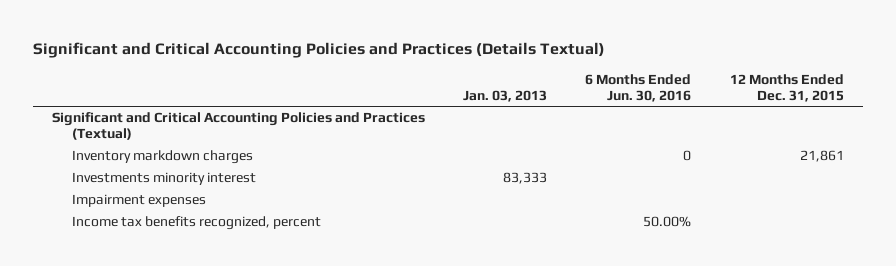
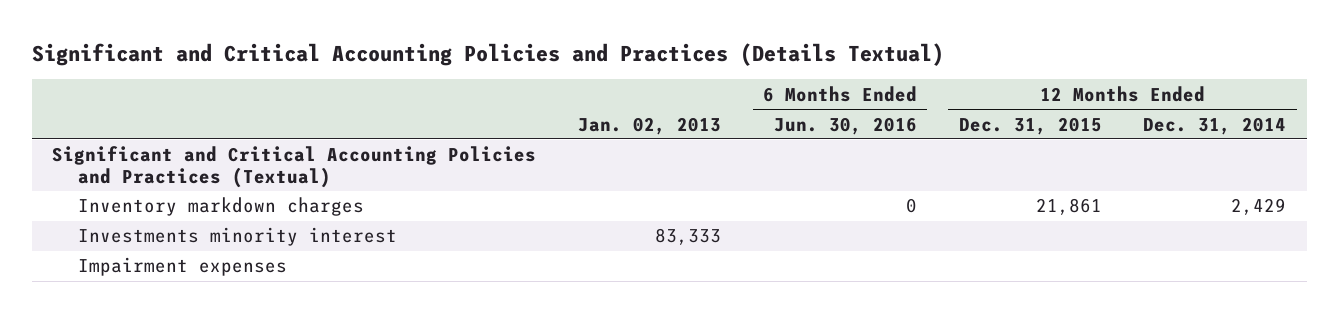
[463,89,548,102] Jan. 03, 2013 -> none
none -> [578,116,722,135] Jan. 02, 2013
none -> [1143,116,1287,135] Dec. 31, 2014
[71,216,321,231] Income tax benefits recognized, percent -> none

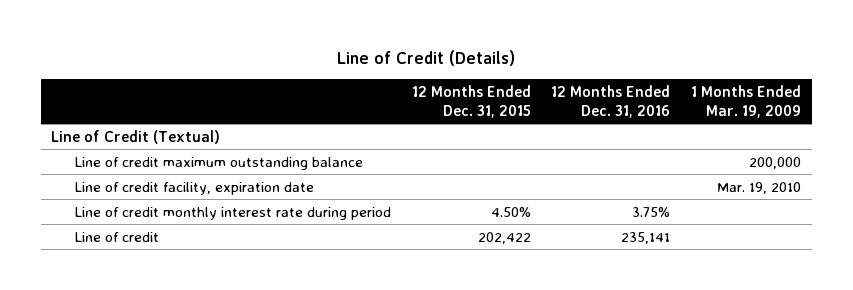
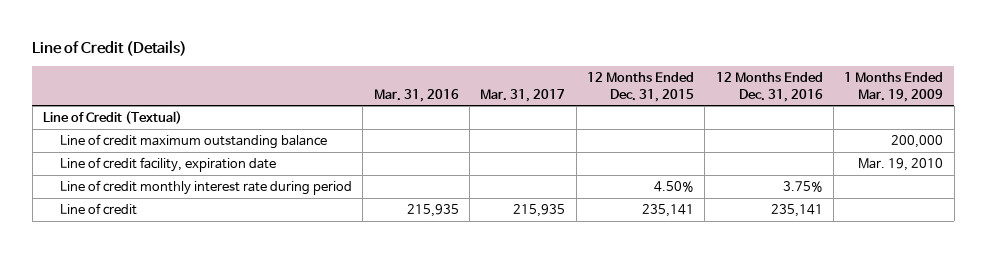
none -> [373,88,459,102] Mar. 31, 2016
none -> [480,88,566,102] Mar. 31, 2017
[477,231,531,244] 202,422 -> [641,204,694,218] 235,141

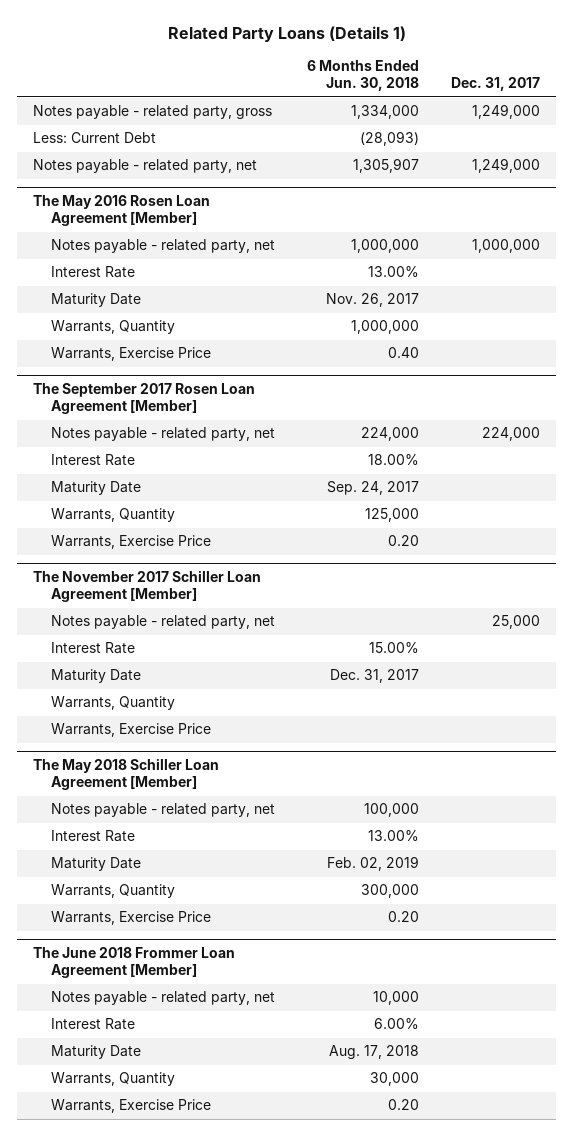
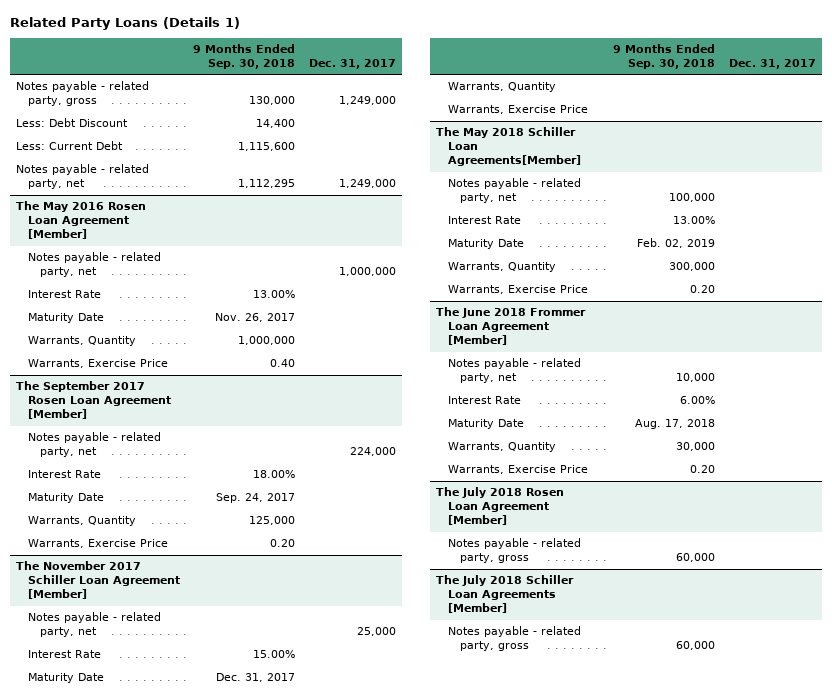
[307,60,420,92] 6 Months Ended Jun. 30, 2018 -> none
none -> [193,43,296,69] 9 Months Ended Sep. 30, 2018
none -> [16,118,129,128] Less: Debt Discount
[32,758,219,791] The May 2018 Schiller Loan Agreement [Member] -> [436,127,582,167] The May 2018 Schiller Loan Agreements[Member]
none -> [436,487,565,526] The July 2018 Rosen Loan Agreement [Member]
none -> [448,538,582,564] Notes payable - related party, gross
none -> [436,575,575,614] The July 2018 Schiller Loan Agreements [Member]
none -> [448,626,582,652] Notes payable - related party, gross

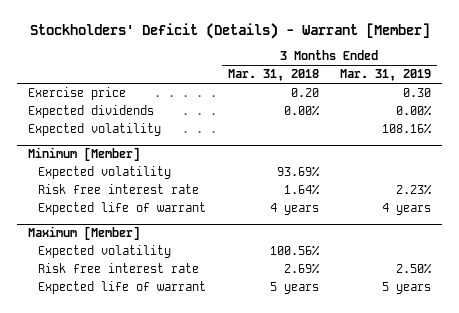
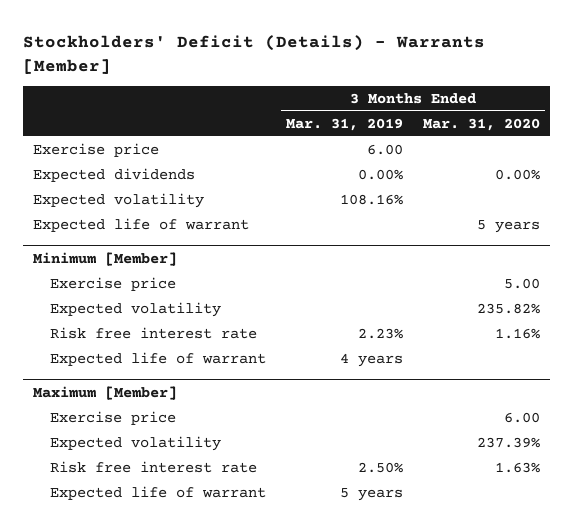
[29,23,430,40] Stockholders' Deficit (Details) - Warrant [Member] -> [23,34,486,74] Stockholders' Deficit (Details) - Warrants [Member]
[227,69,319,82] Mar. 31, 2018 -> none
none -> [422,117,540,131] Mar. 31, 2020
[403,88,432,98] 0.30 -> [366,143,403,155] 6.00
none -> [33,217,250,232] Expected life of warrant
none -> [49,276,176,291] Exercise price
none -> [49,410,176,425] Exercise price

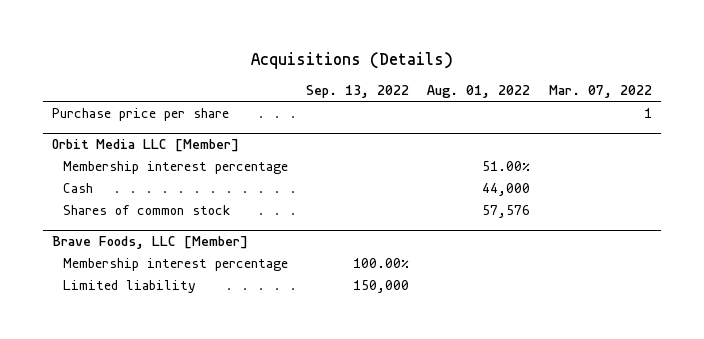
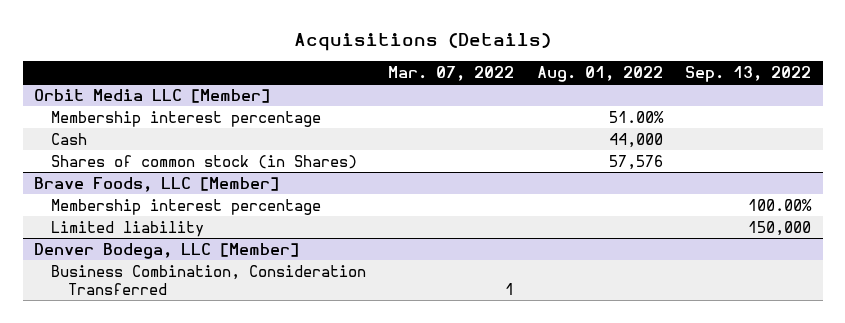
[51,108,229,122] Purchase price per share -> none
[62,205,230,216] Shares of common stock -> [50,154,357,169] Shares of common stock (in Shares)
none -> [33,242,299,259] Denver Bodega, LLC [Member]
none -> [50,264,366,295] Business Combination, Consideration Transferred

